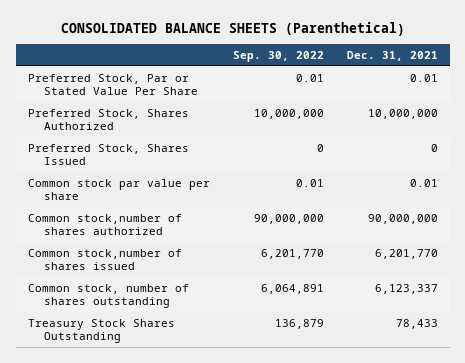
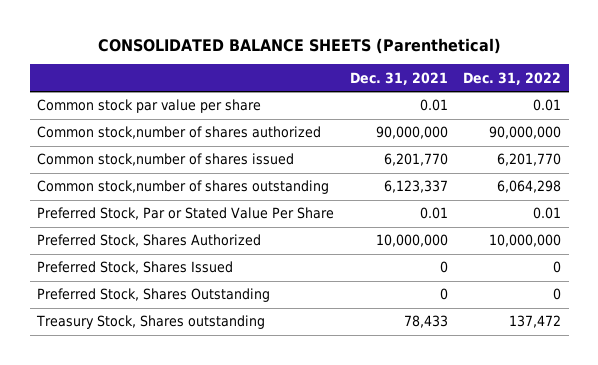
[232,51,324,63] Sep. 30, 2022 -> none
none -> [463,71,562,85] Dec. 31, 2022
[27,283,189,308] Common stock, number of shares outstanding -> [37,180,330,195] Common stock,number of shares outstanding
[27,73,198,95] Preferred Stock, Par or Stated Value Per Share -> [37,207,335,221] Preferred Stock, Par or Stated Value Per Share
[27,108,189,130] Preferred Stock, Shares Authorized -> [37,234,262,248] Preferred Stock, Shares Authorized
[27,143,189,165] Preferred Stock, Shares Issued -> [37,261,234,275] Preferred Stock, Shares Issued
none -> [37,288,271,303] Preferred Stock, Shares Outstanding
[27,318,175,343] Treasury Stock Shares Outstanding -> [36,315,266,330] Treasury Stock, Shares outstanding

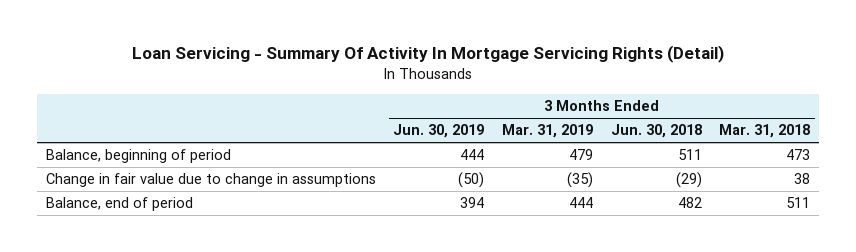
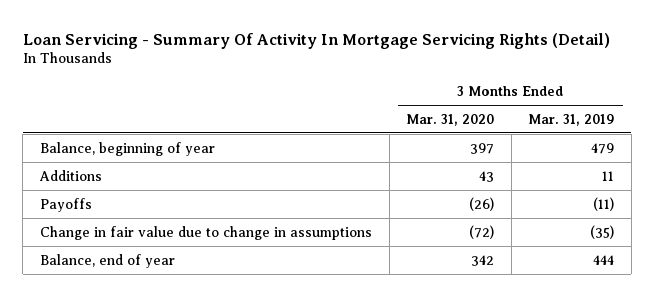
[393,124,485,139] Jun. 30, 2019 -> none
[610,124,702,139] Jun. 30, 2018 -> none
[719,124,811,139] Mar. 31, 2018 -> none
none -> [406,113,495,126] Mar. 31, 2020
[45,149,231,164] Balance, beginning of period -> [39,141,215,156] Balance, beginning of year
none -> [38,169,102,181] Additions
none -> [39,197,92,212] Payoffs
[45,197,193,212] Balance, end of period -> [39,253,175,268] Balance, end of year

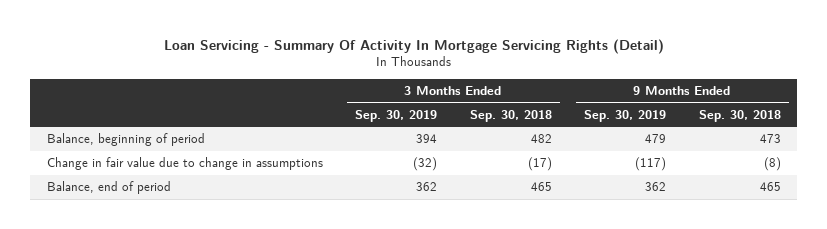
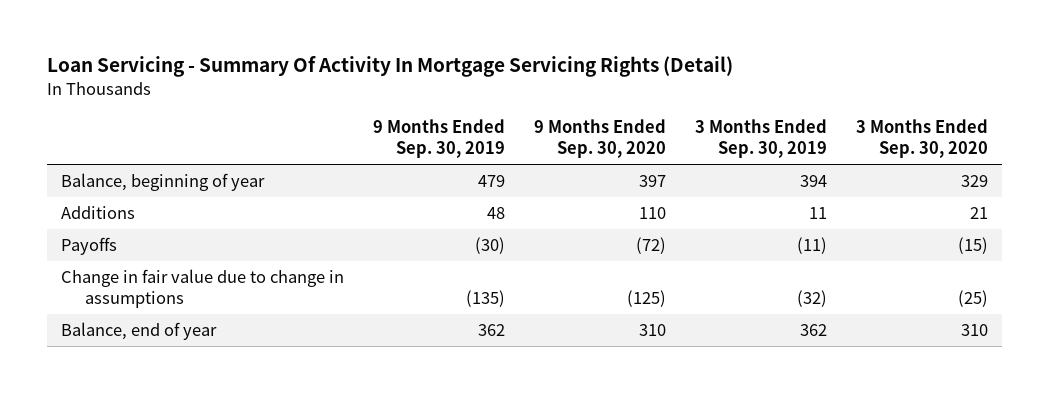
[469,109,552,122] Sep. 30, 2018 -> none
[698,109,781,122] Sep. 30, 2018 -> none
none -> [533,119,666,159] 9 Months Ended Sep. 30, 2020
none -> [855,119,988,159] 3 Months Ended Sep. 30, 2020
[46,133,205,147] Balance, beginning of period -> [61,172,266,191] Balance, beginning of year
none -> [61,205,136,219] Additions
none -> [61,236,118,255] Payoffs
[635,157,667,172] (117) -> [466,289,506,307] (135)
[46,181,171,195] Balance, end of period -> [61,321,218,340] Balance, end of year

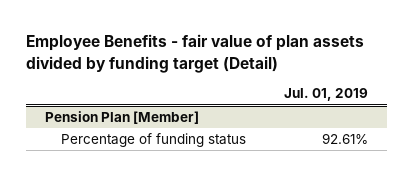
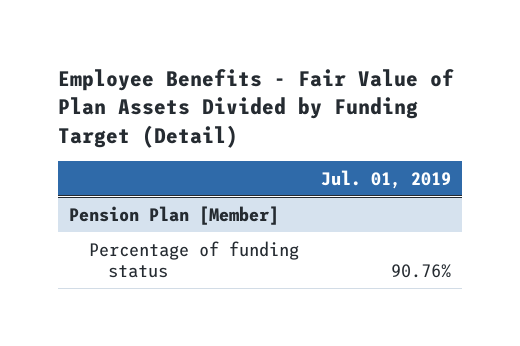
[26,34,365,73] Employee Benefits - fair value of plan assets divided by funding target (Detail) -> [58,69,455,148] Employee Benefits - Fair Value of Plan Assets Divided by Funding Target (Detail)
[322,133,369,145] 92.61% -> [391,264,452,279] 90.76%

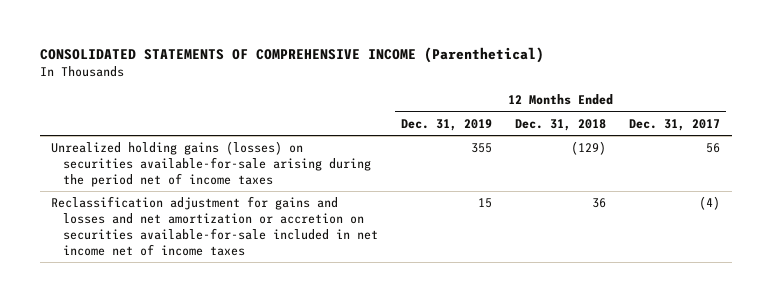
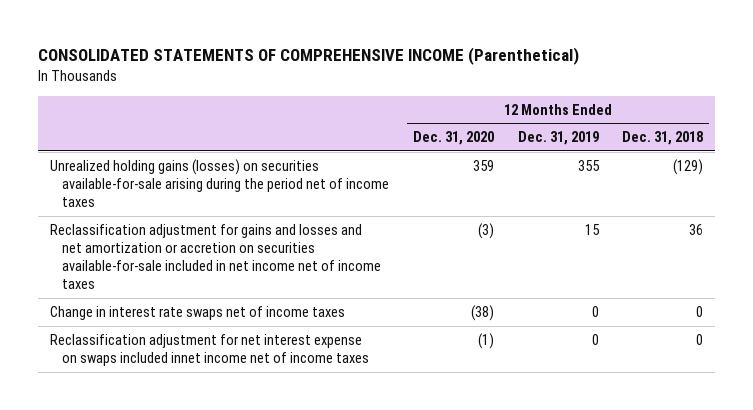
[629,118,721,131] Dec. 31, 2017 -> none
none -> [413,131,495,146] Dec. 31, 2020
none -> [50,305,346,320] Change in interest rate swaps net of income taxes
none -> [50,333,370,367] Reclassification adjustment for net interest expense on swaps included innet income net of income taxes

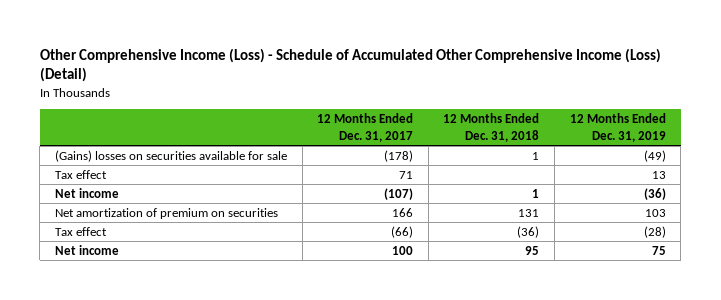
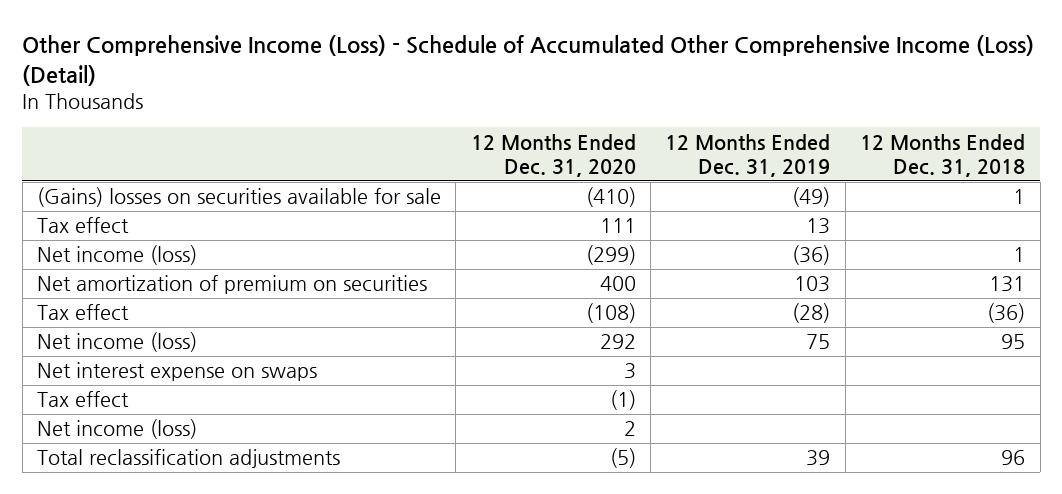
[317,113,414,142] 12 Months Ended Dec. 31, 2017 -> none
none -> [470,133,636,177] 12 Months Ended Dec. 31, 2020
[54,187,119,198] Net income -> [36,245,197,266] Net income (loss)
[54,244,119,255] Net income -> [36,332,197,353] Net income (loss)
none -> [36,362,317,382] Net interest expense on swaps
none -> [36,391,129,408] Tax effect
none -> [36,419,197,440] Net income (loss)
none -> [36,449,340,469] Total reclassification adjustments

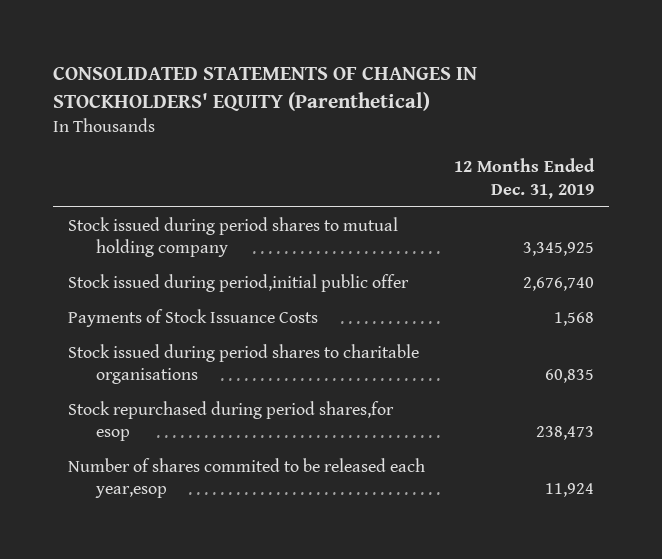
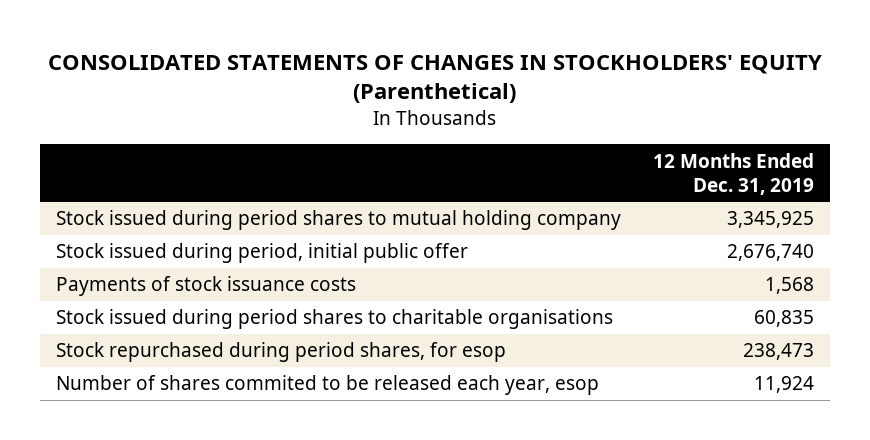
[67,273,409,292] Stock issued during period,initial public offer -> [56,243,469,264] Stock issued during period, initial public offer
[67,308,318,327] Payments of Stock Issuance Costs -> [56,276,357,297] Payments of stock issuance costs
[67,400,394,442] Stock repurchased during period shares,for esop -> [56,342,507,363] Stock repurchased during period shares, for esop
[67,457,425,499] Number of shares commited to be released each year,esop -> [56,375,600,396] Number of shares commited to be released each year, esop

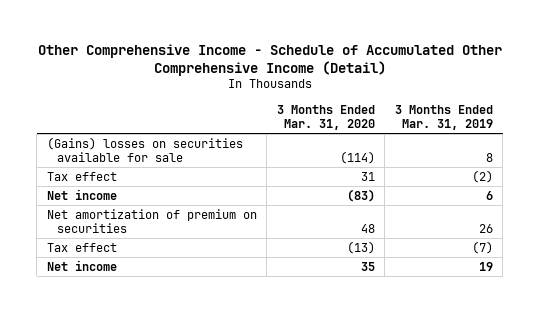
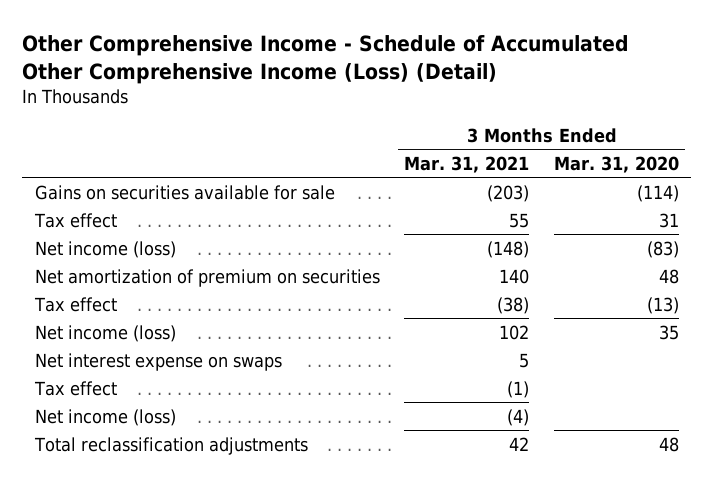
[37,43,502,76] Other Comprehensive Income - Schedule of Accumulated Other Comprehensive Income (Detail) -> [22,34,630,84] Other Comprehensive Income - Schedule of Accumulated Other Comprehensive Income (Loss) (Detail)
[394,104,493,130] 3 Months Ended Mar. 31, 2019 -> none
none -> [404,156,530,174] Mar. 31, 2021
[46,136,243,163] (Gains) losses on securities available for sale -> [34,184,335,200] Gains on securities available for sale
[46,188,117,200] Net income -> [34,240,176,258] Net income (loss)
[46,259,117,271] Net income -> [34,324,176,342] Net income (loss)
none -> [34,352,282,371] Net interest expense on swaps
none -> [33,380,117,396] Tax effect
none -> [34,408,176,426] Net income (loss)
none -> [33,436,308,455] Total reclassification adjustments

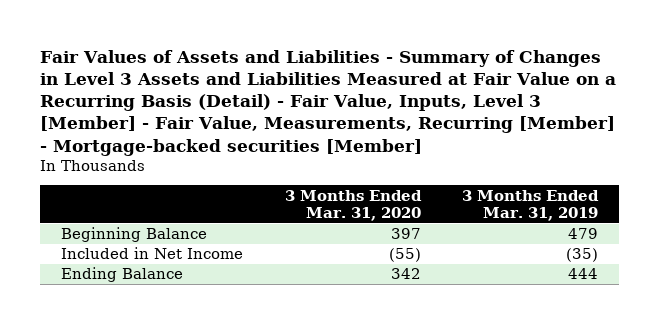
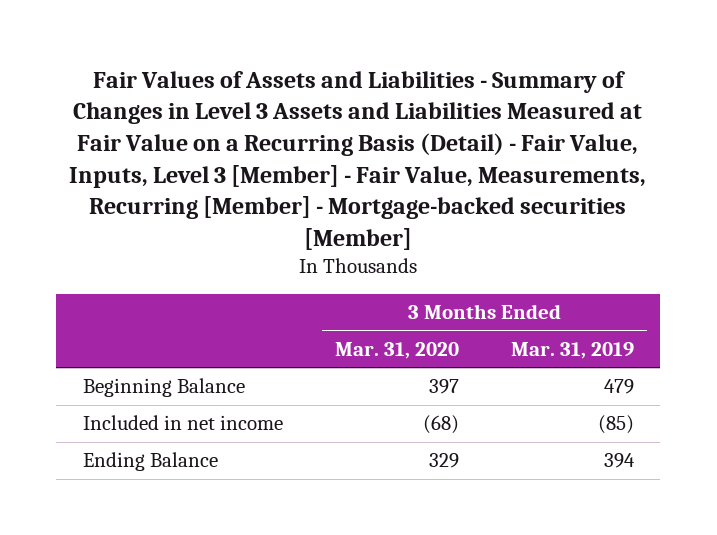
[61,247,244,260] Included in Net Income -> [82,415,283,431] Included in net income
[388,248,421,263] (55) -> [422,415,459,435] (68)
[566,248,599,263] (35) -> [598,415,635,435] (85)
[390,268,421,280] 342 -> [428,453,459,469] 329
[568,268,599,280] 444 -> [604,453,636,469] 394

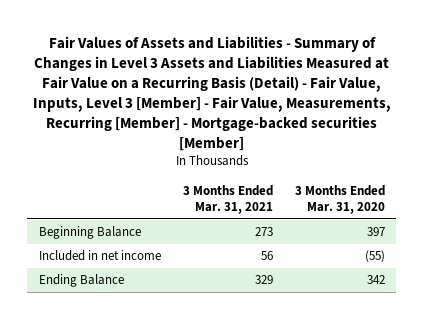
[511,341,635,359] Mar. 31, 2019 -> none
none -> [182,184,273,215] 3 Months Ended Mar. 31, 2021
[422,415,459,435] (68) -> [365,250,386,263] (55)
[428,453,459,469] 329 -> [367,275,386,285] 342

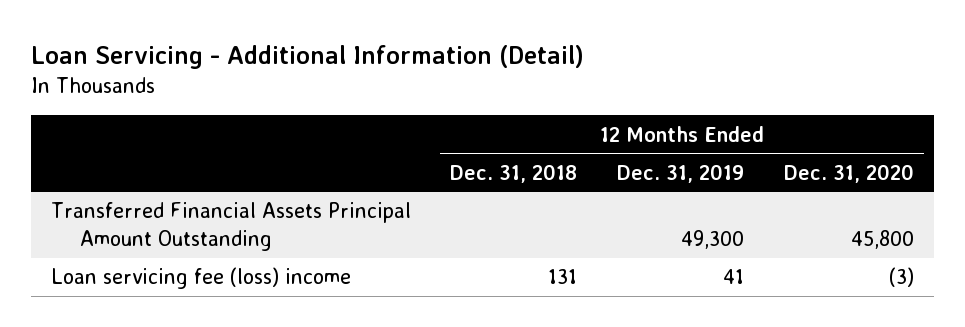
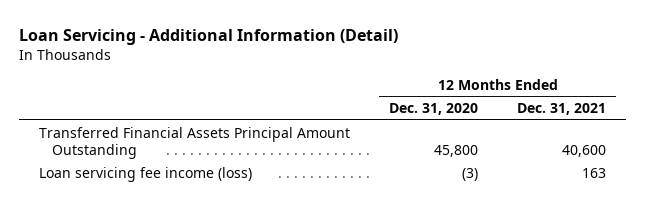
[450,163,578,183] Dec. 31, 2018 -> none
[617,163,745,183] Dec. 31, 2019 -> none
none -> [517,103,607,116] Dec. 31, 2021
[50,267,351,290] Loan servicing fee (loss) income -> [38,166,252,182] Loan servicing fee income (loss)

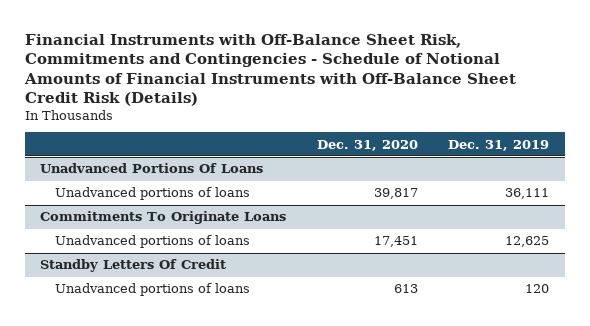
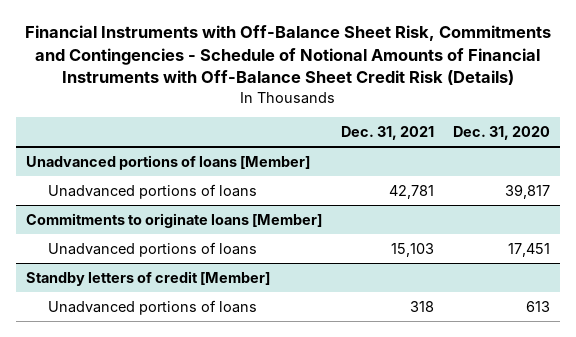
[448,139,550,151] Dec. 31, 2019 -> none
none -> [340,125,434,140] Dec. 31, 2021
[40,163,264,174] Unadvanced Portions Of Loans -> [25,154,310,170] Unadvanced portions of loans [Member]
[40,211,287,225] Commitments To Originate Loans -> [25,212,322,228] Commitments to originate loans [Member]
[40,259,227,273] Standby Letters Of Credit -> [25,270,270,286] Standby letters of credit [Member]

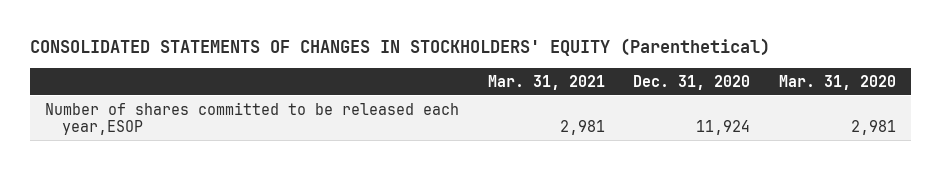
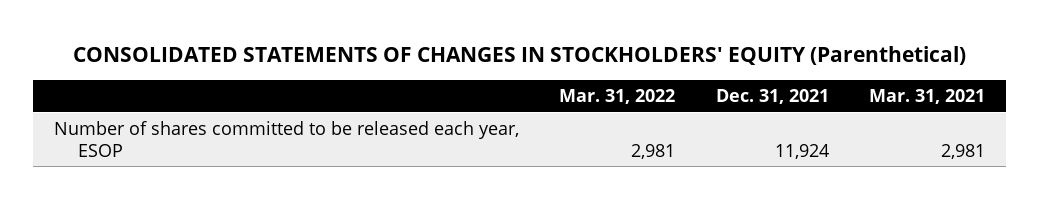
[633,74,751,90] Dec. 31, 2020 -> none
[779,74,897,90] Mar. 31, 2020 -> none
none -> [559,89,676,105] Mar. 31, 2022
none -> [715,89,829,105] Dec. 31, 2021
[44,101,459,136] Number of shares committed to be released each year,ESOP -> [53,121,519,158] Number of shares committed to be released each year, ESOP

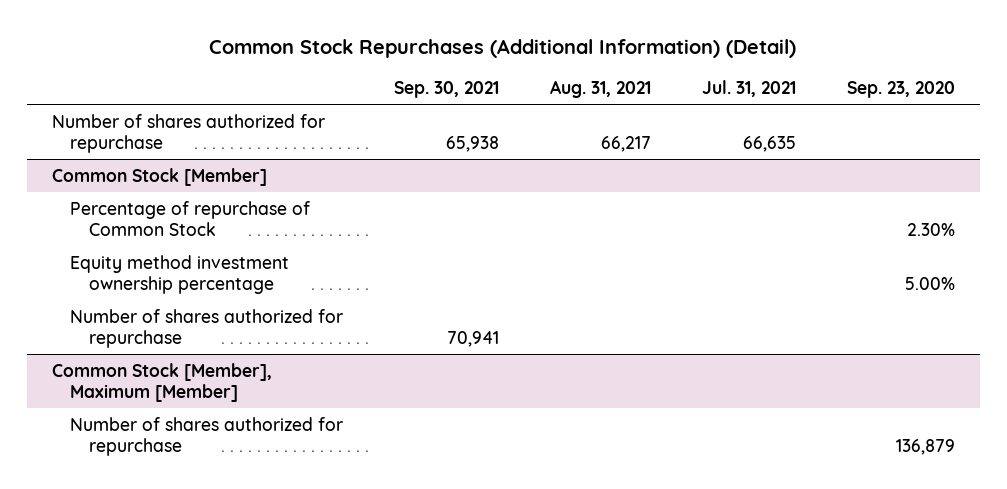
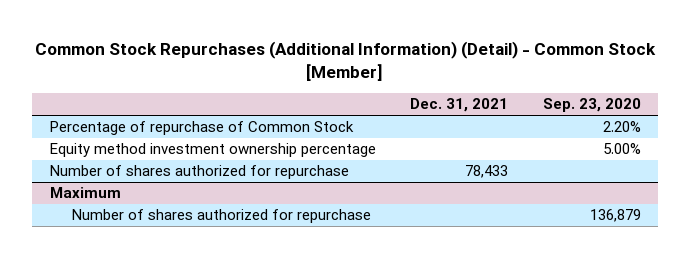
[209,38,797,58] Common Stock Repurchases (Additional Information) (Detail) -> [35,41,657,82] Common Stock Repurchases (Additional Information) (Detail) - Common Stock [Member]
[394,81,500,99] Sep. 30, 2021 -> none
[550,80,652,99] Aug. 31, 2021 -> none
[701,80,796,98] Jul. 31, 2021 -> none
none -> [410,98,509,113] Dec. 31, 2021
[52,113,326,154] Number of shares authorized for repurchase -> none
[52,167,268,186] Common Stock [Member] -> none
[906,223,955,237] 2.30% -> [603,121,642,133] 2.20%
[52,362,273,403] Common Stock [Member], Maximum [Member] -> none
none -> [49,187,121,199] Maximum

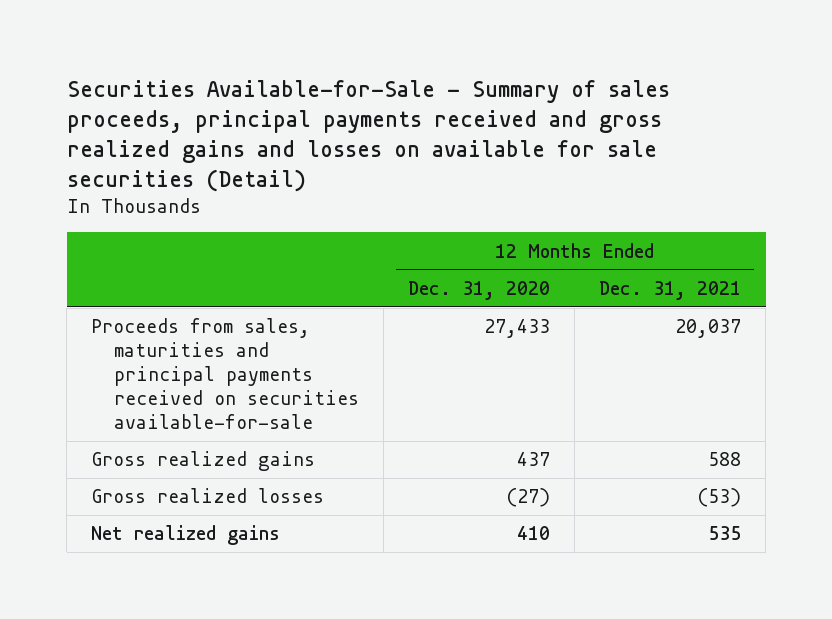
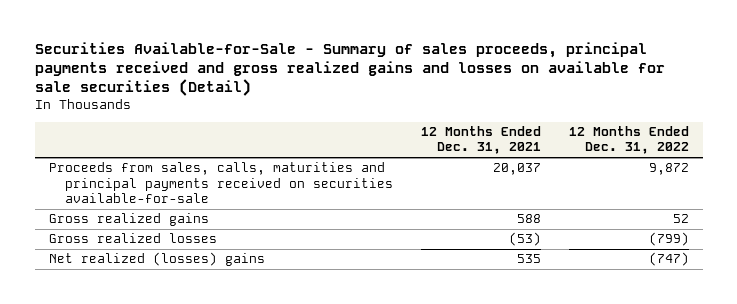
[408,280,551,300] Dec. 31, 2020 -> none
none -> [568,126,689,155] 12 Months Ended Dec. 31, 2022
[91,318,360,430] Proceeds from sales, maturities and principal payments received on securities available-for-sale -> [48,162,394,204] Proceeds from sales, calls, maturities and principal payments received on securities available-for-sale
[91,525,281,546] Net realized gains -> [48,252,265,267] Net realized (losses) gains

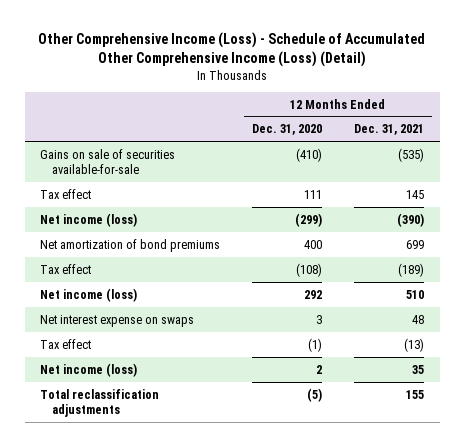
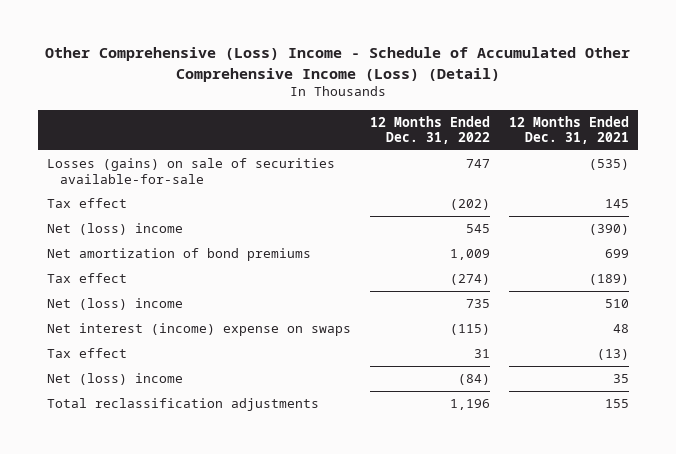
[38,31,426,67] Other Comprehensive Income (Loss) - Schedule of Accumulated Other Comprehensive Income (Loss) (Detail) -> [44,47,630,82] Other Comprehensive (Loss) Income - Schedule of Accumulated Other Comprehensive Income (Loss) (Detail)
[252,124,323,136] Dec. 31, 2020 -> none
none -> [369,115,490,145] 12 Months Ended Dec. 31, 2022
[40,148,176,175] Gains on sale of securities available-for-sale -> [47,158,336,184] Losses (gains) on sale of securities available-for-sale
[40,212,138,227] Net income (loss) -> [47,223,184,236] Net (loss) income
[40,287,138,302] Net income (loss) -> [47,298,184,311] Net (loss) income
[40,314,195,327] Net interest expense on swaps -> [47,323,352,337] Net interest (income) expense on swaps
[40,362,138,377] Net income (loss) -> [47,373,184,386] Net (loss) income

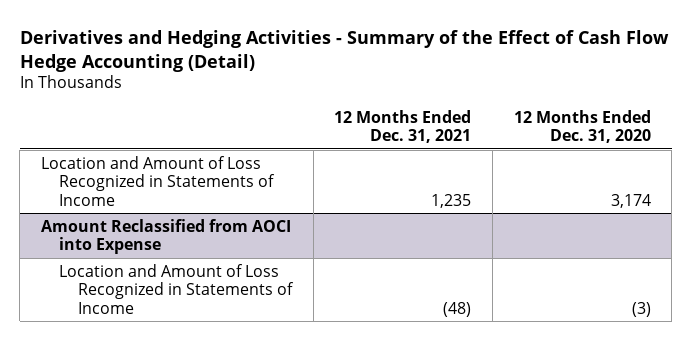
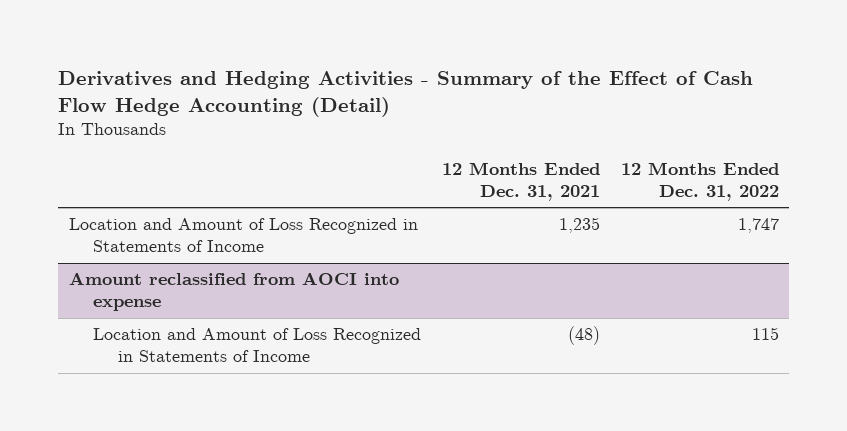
[513,109,651,144] 12 Months Ended Dec. 31, 2020 -> none
none -> [620,162,779,201] 12 Months Ended Dec. 31, 2022
[40,218,291,255] Amount Reclassified from AOCI into Expense -> [68,272,399,312] Amount reclassified from AOCI into expense

